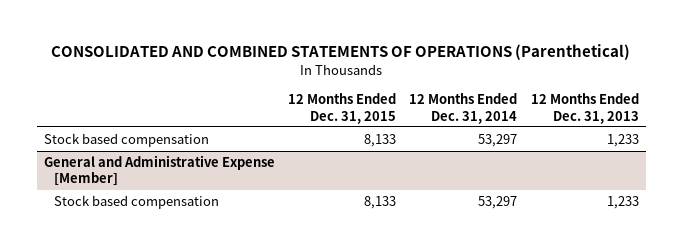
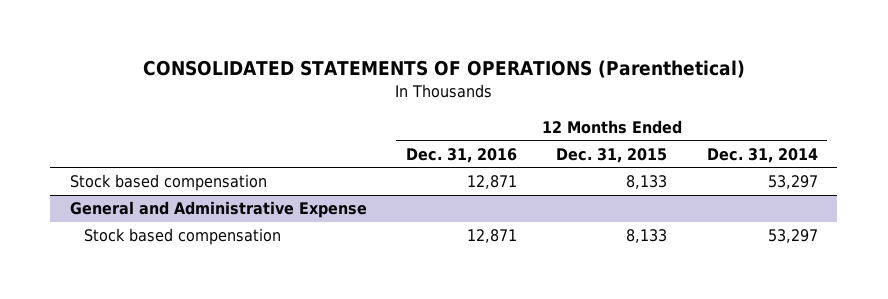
[51,44,631,61] CONSOLIDATED AND COMBINED STATEMENTS OF OPERATIONS (Parenthetical) -> [142,60,745,79] CONSOLIDATED STATEMENTS OF OPERATIONS (Parenthetical)
[530,93,639,124] 12 Months Ended Dec. 31, 2013 -> none
none -> [406,147,518,163] Dec. 31, 2016
[43,155,275,187] General and Administrative Expense [Member] -> [69,201,367,219] General and Administrative Expense

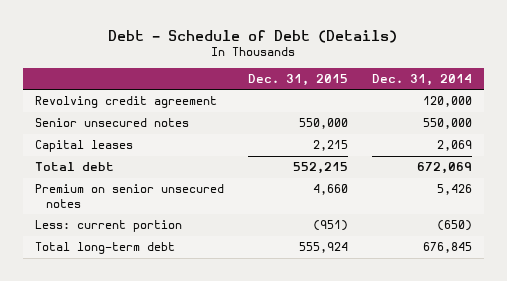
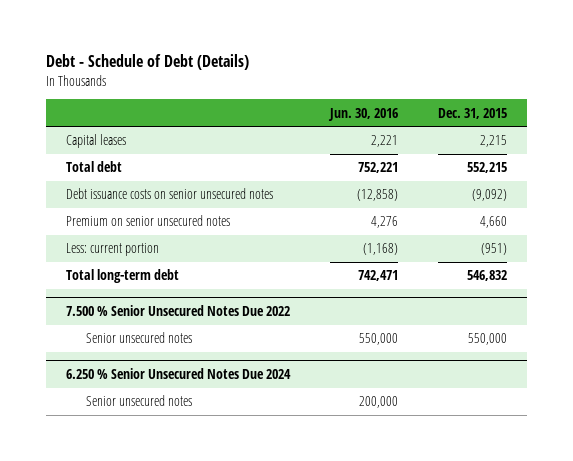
[372,74,473,87] Dec. 31, 2014 -> none
none -> [327,107,398,121] Jun. 30, 2016
[34,96,217,109] Revolving credit agreement -> none
[34,118,189,128] Senior unsecured notes -> none
none -> [65,188,273,200] Debt issuance costs on senior unsecured notes
[298,242,348,254] 555,924 -> [466,270,507,282] 546,832
none -> [65,304,290,316] 7.500 % Senior Unsecured Notes Due 2022
none -> [85,332,192,344] Senior unsecured notes
none -> [65,367,291,379] 6.250 % Senior Unsecured Notes Due 2024
none -> [85,395,192,407] Senior unsecured notes

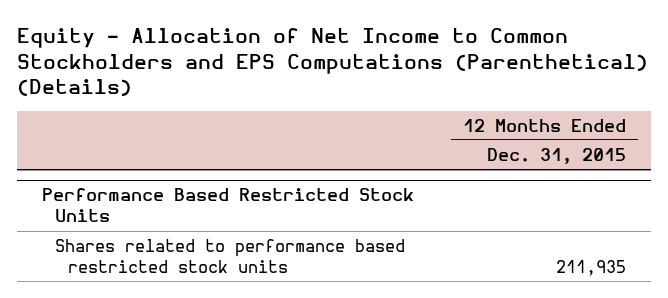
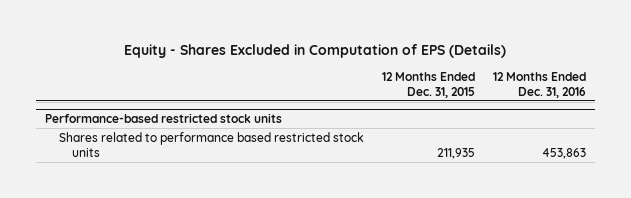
[17,27,649,97] Equity - Allocation of Net Income to Common Stockholders and EPS Computations (Parenthetical) (Details) -> [124,43,507,58] Equity - Shares Excluded in Computation of EPS (Details)
none -> [492,71,586,98] 12 Months Ended Dec. 31, 2016
[41,188,414,223] Performance Based Restricted Stock Units -> [44,113,282,124] Performance-based restricted stock units

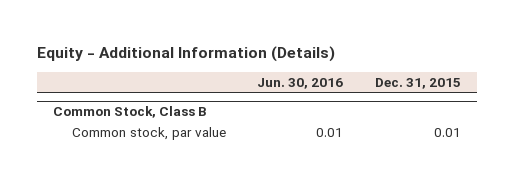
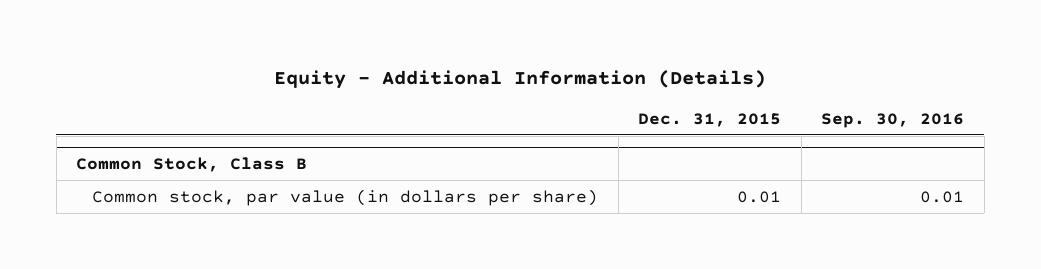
[257,77,344,89] Jun. 30, 2016 -> none
none -> [821,112,965,128] Sep. 30, 2016
[71,127,226,141] Common stock, par value -> [91,188,598,206] Common stock, par value (in dollars per share)

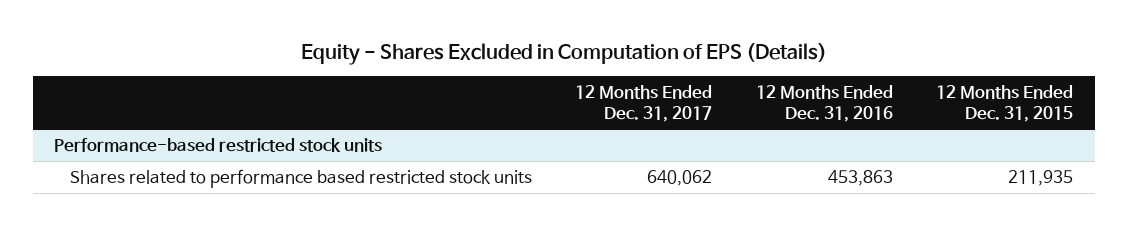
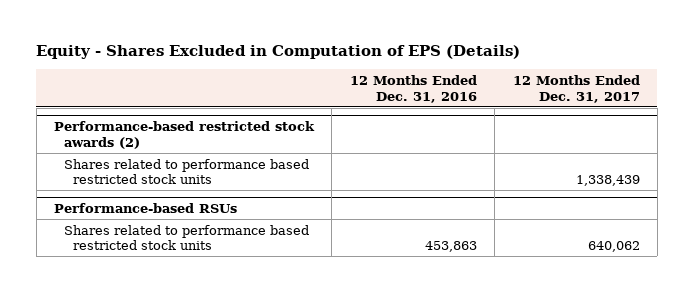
[935,84,1073,122] 12 Months Ended Dec. 31, 2015 -> none
[54,137,383,152] Performance-based restricted stock units -> [54,121,316,150] Performance-based restricted stock awards (2)
none -> [63,158,309,185] Shares related to performance based restricted stock units
none -> [54,203,238,214] Performance-based RSUs

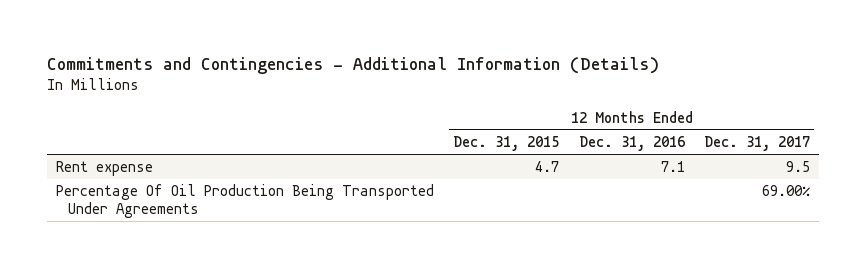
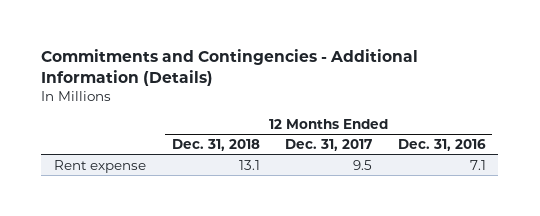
[453,136,560,152] Dec. 31, 2015 -> none
none -> [171,138,260,151] Dec. 31, 2018
[56,184,435,219] Percentage Of Oil Production Being Transported Under Agreements -> none

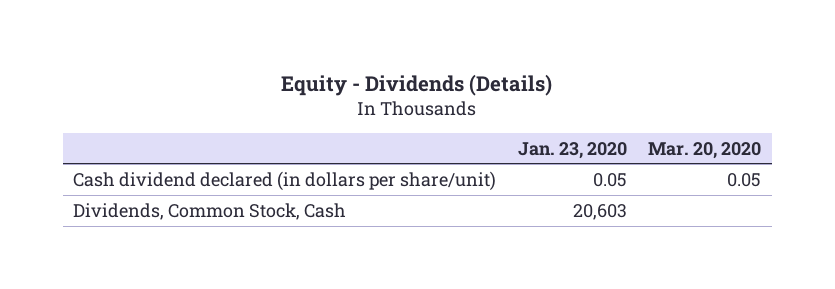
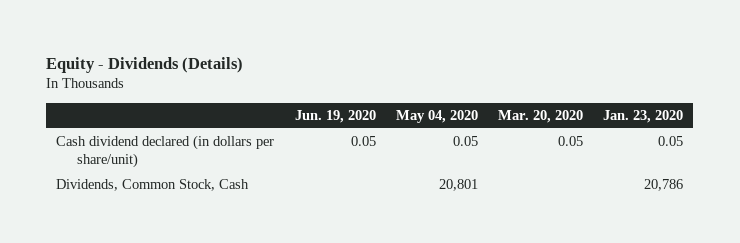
none -> [294,109,376,123] Jun. 19, 2020
none -> [395,109,478,123] May 04, 2020
[572,203,627,220] 20,603 -> [644,179,684,192] 20,786

